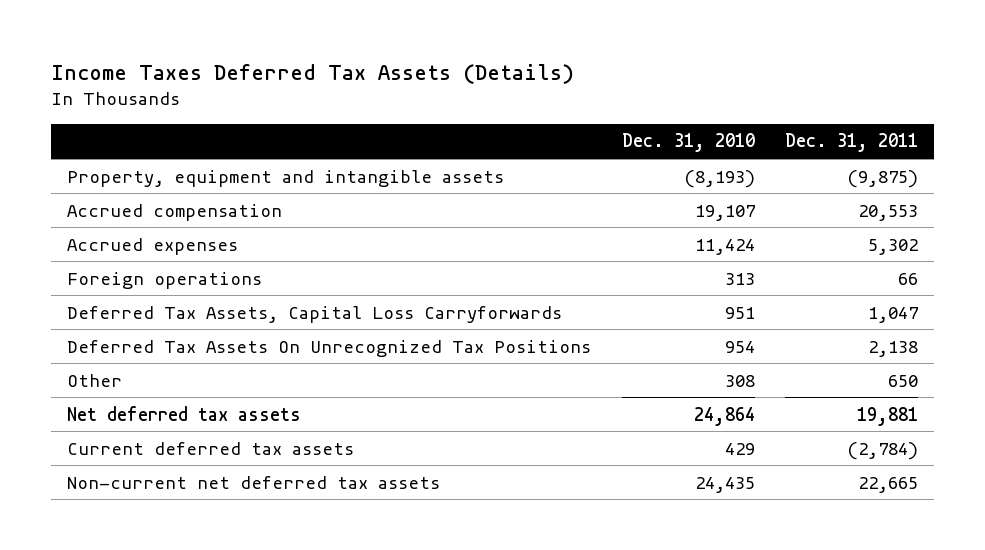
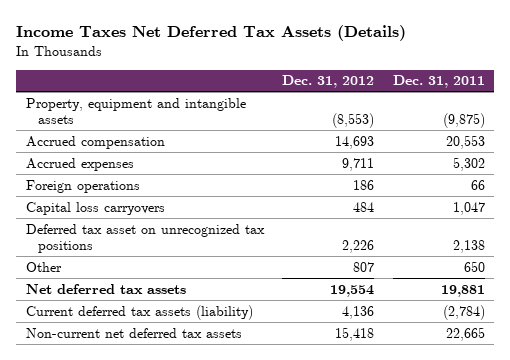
[51,64,575,85] Income Taxes Deferred Tax Assets (Details) -> [16,25,407,42] Income Taxes Net Deferred Tax Assets (Details)
[621,133,755,153] Dec. 31, 2010 -> none
none -> [282,75,375,89] Dec. 31, 2012
[66,305,562,323] Deferred Tax Assets, Capital Loss Carryforwards -> [25,201,165,215] Capital loss carryovers
[66,339,591,357] Deferred Tax Assets On Unrecognized Tax Positions -> [25,223,265,254] Deferred tax asset on unrecognized tax positions
[66,441,354,455] Current deferred tax assets -> [25,304,253,320] Current deferred tax assets (liability)

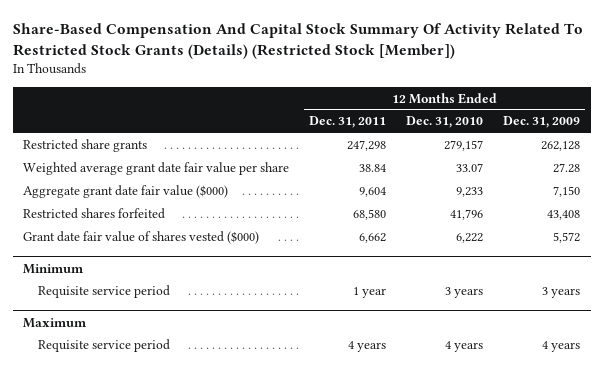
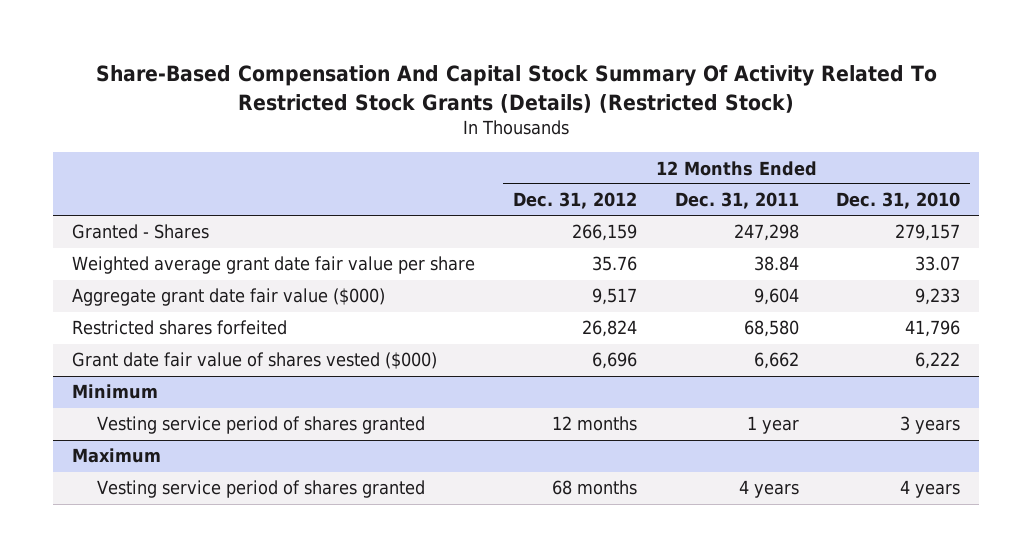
[12,22,583,60] Share-Based Compensation And Capital Stock Summary Of Activity Related To Restricted Stock Grants (Details) (Restricted Stock [Member]) -> [96,65,938,113] Share-Based Compensation And Capital Stock Summary Of Activity Related To Restricted Stock Grants (Details) (Restricted Stock)
[503,116,581,129] Dec. 31, 2009 -> none
none -> [512,192,637,210] Dec. 31, 2012
[22,138,147,152] Restricted share grants -> [72,224,210,240] Granted - Shares
[38,284,171,298] Requisite service period -> none
none -> [97,416,426,435] Vesting service period of shares granted
[38,338,171,352] Requisite service period -> none
none -> [97,480,426,499] Vesting service period of shares granted

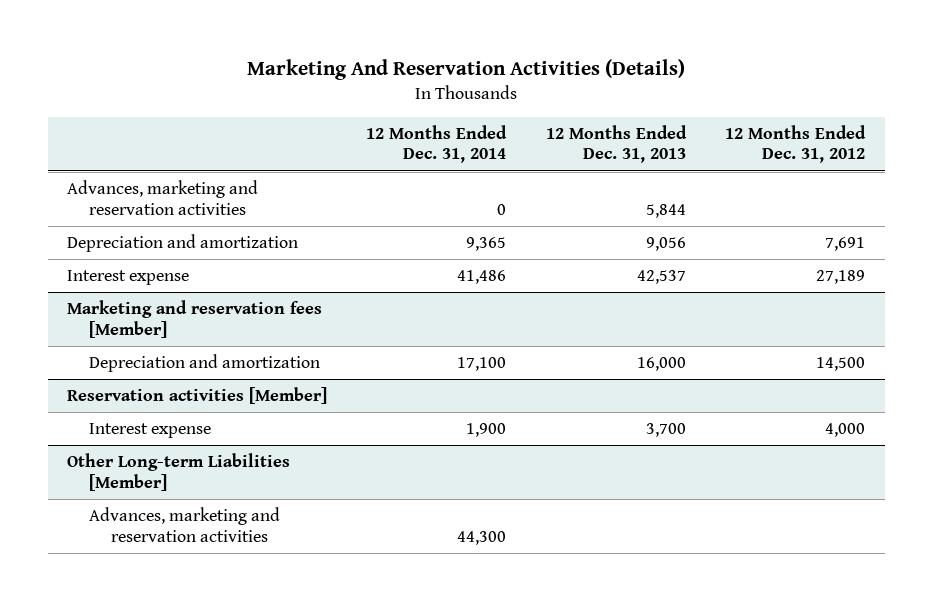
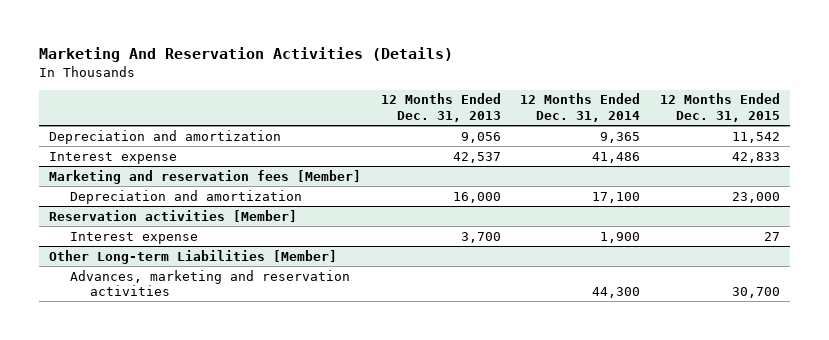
[725,124,867,164] 12 Months Ended Dec. 31, 2012 -> none
none -> [660,93,781,122] 12 Months Ended Dec. 31, 2015
[67,180,259,215] Advances, marketing and reservation activities -> none

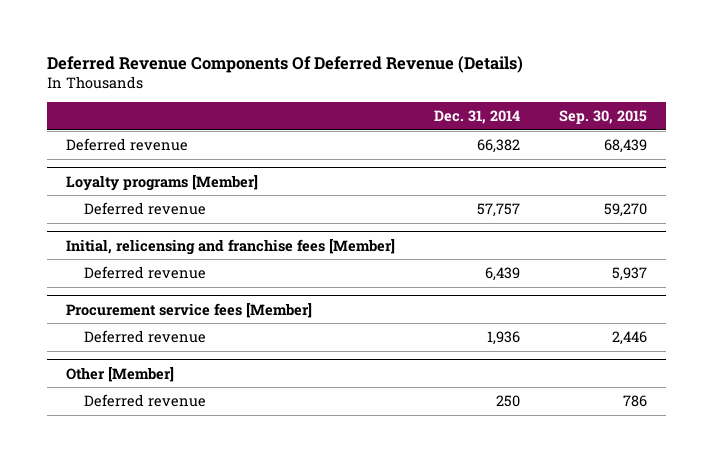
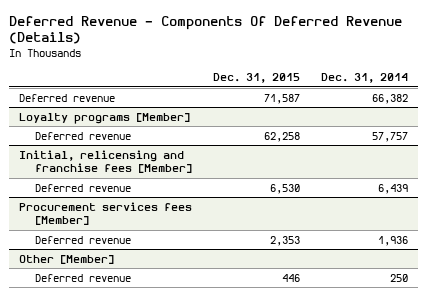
[46,55,523,73] Deferred Revenue Components Of Deferred Revenue (Details) -> [8,15,402,45] Deferred Revenue - Components Of Deferred Revenue (Details)
[558,110,647,125] Sep. 30, 2015 -> none
none -> [213,73,301,84] Dec. 31, 2015
[66,302,313,318] Procurement service fees [Member] -> [19,201,193,226] Procurement services fees [Member]

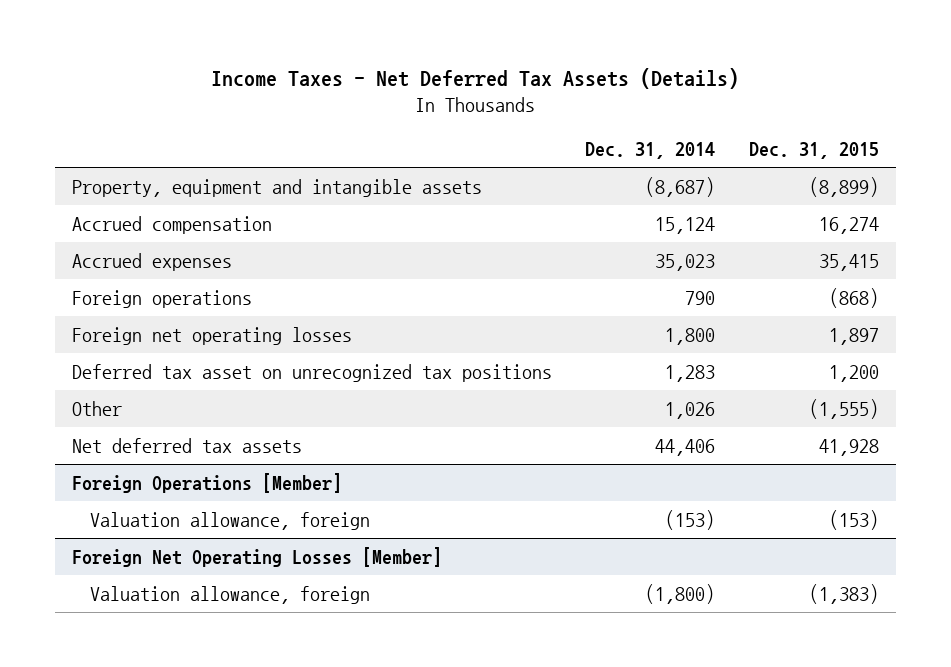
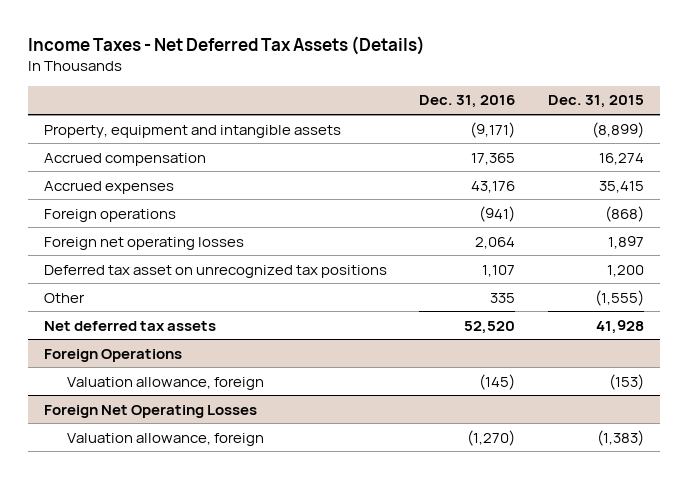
[585,141,716,159] Dec. 31, 2014 -> none
none -> [419,95,516,109] Dec. 31, 2016
[71,472,342,493] Foreign Operations [Member] -> [43,348,182,362] Foreign Operations
[71,546,442,567] Foreign Net Operating Losses [Member] -> [43,404,257,418] Foreign Net Operating Losses

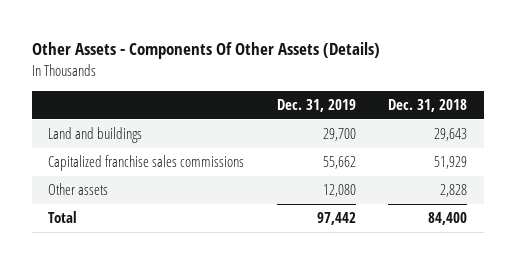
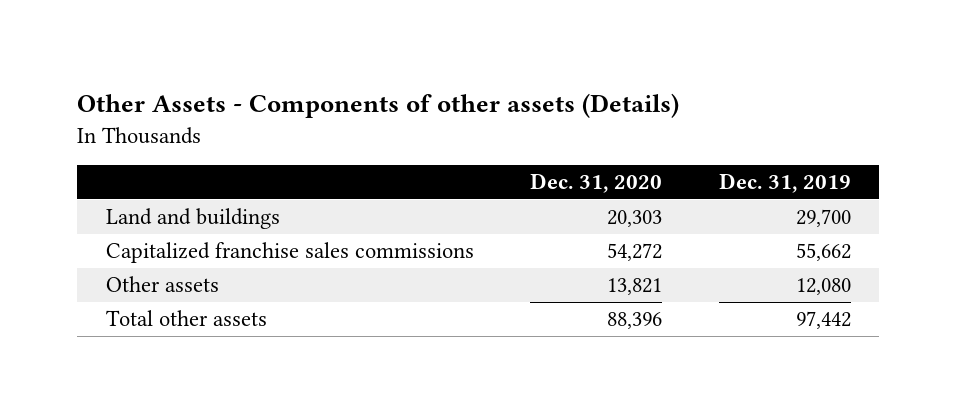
[32,42,381,60] Other Assets - Components Of Other Assets (Details) -> [77,93,680,119] Other Assets - Components of other assets (Details)
[388,98,468,112] Dec. 31, 2018 -> none
none -> [530,173,663,194] Dec. 31, 2020
[48,211,78,224] Total -> [105,310,267,327] Total other assets

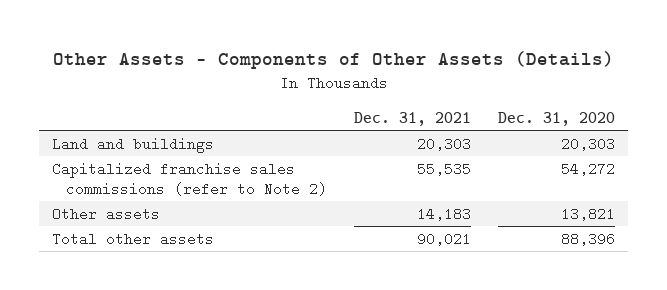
[77,93,680,119] Other Assets - Components of other assets (Details) -> [52,51,614,70] Other Assets - Components of Other Assets (Details)
[719,173,852,194] Dec. 31, 2019 -> none
none -> [354,111,472,126] Dec. 31, 2021
[105,242,474,264] Capitalized franchise sales commissions -> [52,161,328,196] Capitalized franchise sales commissions (refer to Note 2)

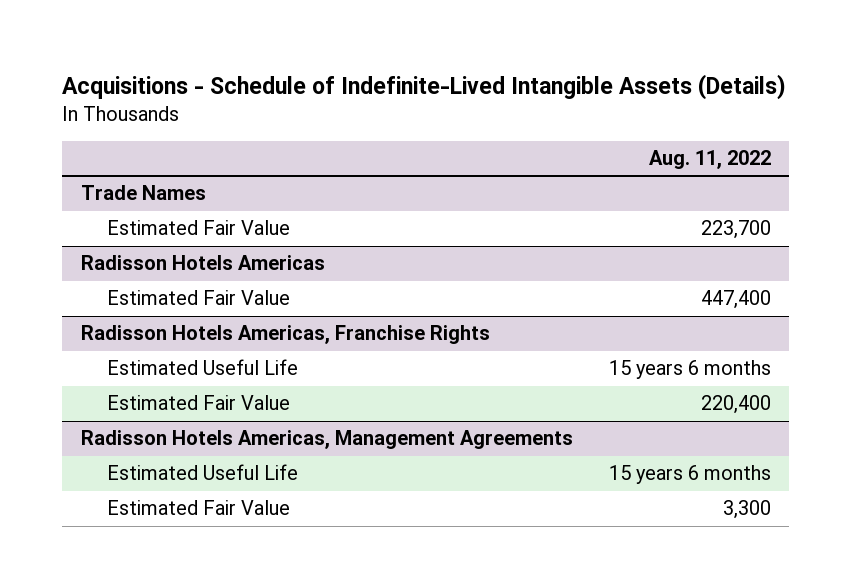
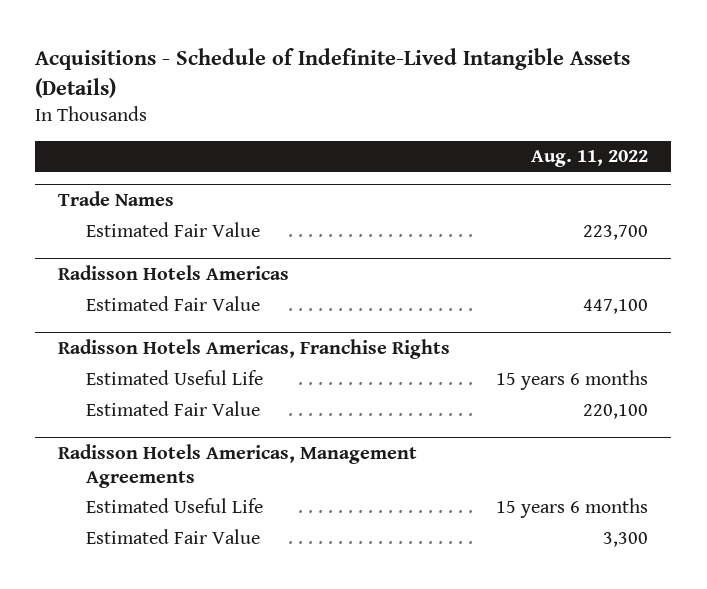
[700,290,771,310] 447,400 -> [583,299,649,315] 447,100
[700,395,771,415] 220,400 -> [583,404,649,420] 220,100

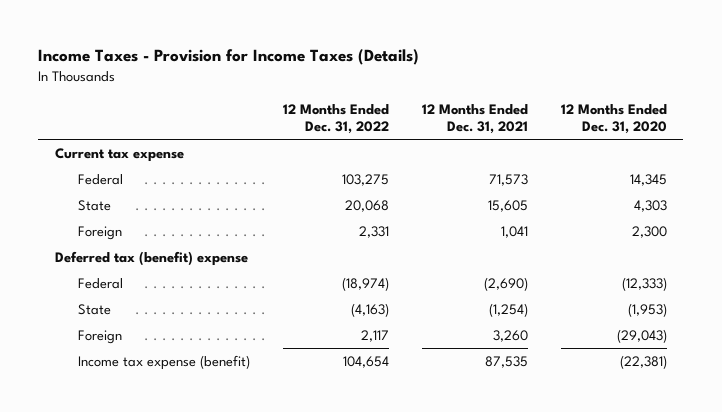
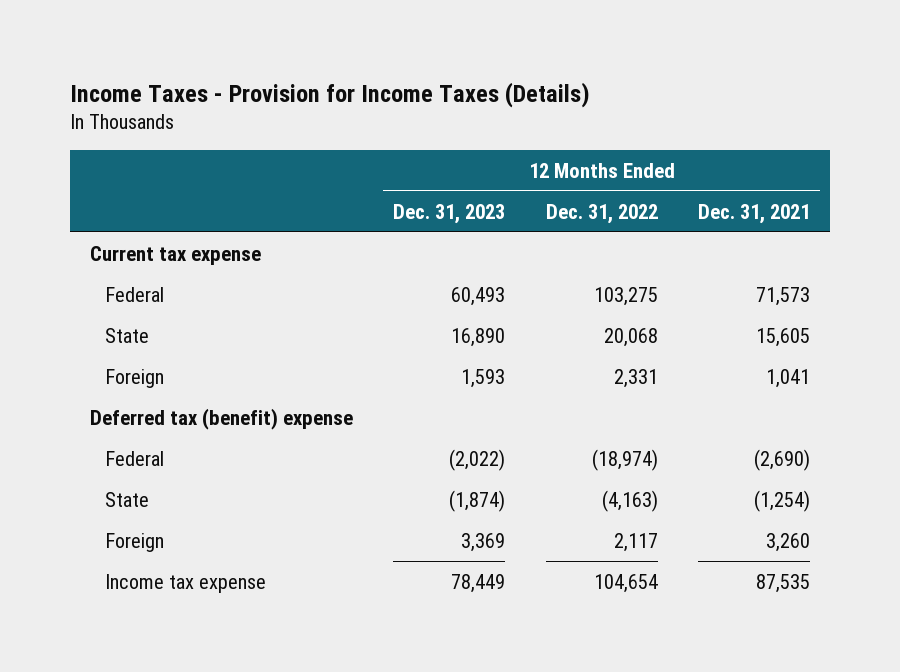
[560,103,667,134] 12 Months Ended Dec. 31, 2020 -> none
none -> [393,203,506,224] Dec. 31, 2023
[77,354,250,370] Income tax expense (benefit) -> [105,573,267,593] Income tax expense

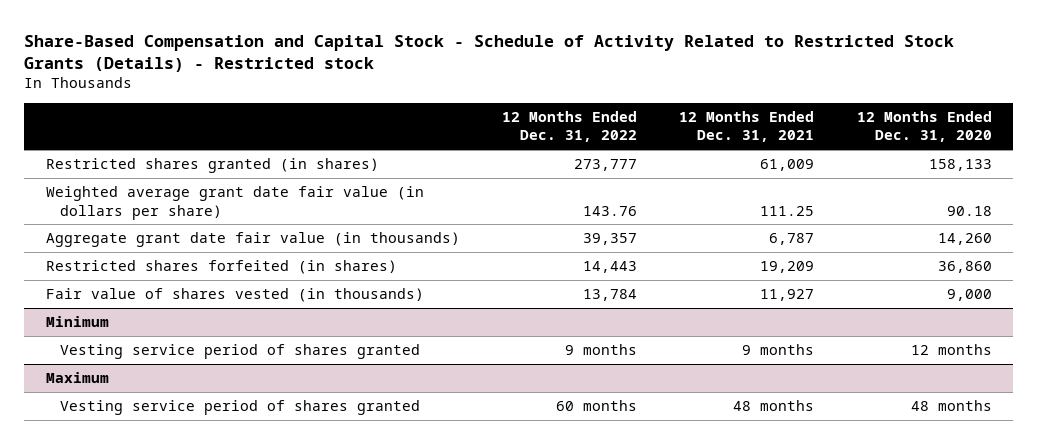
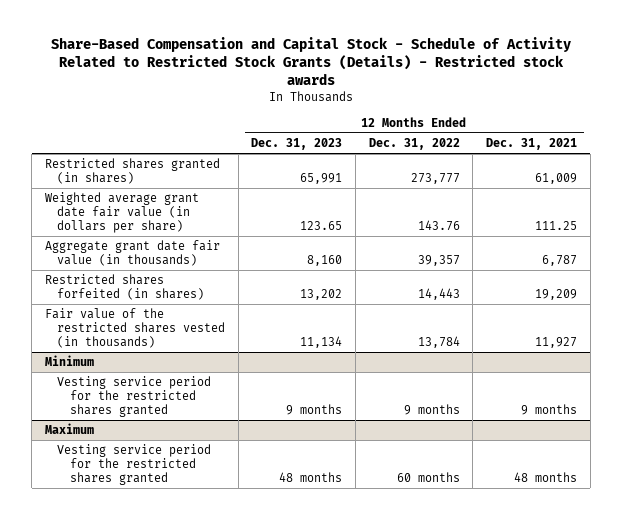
[24,34,955,73] Share-Based Compensation and Capital Stock - Schedule of Activity Related to Restricted Stock Grants (Details) - Restricted stock -> [50,37,571,86] Share-Based Compensation and Capital Stock - Schedule of Activity Related to Restricted Stock Grants (Details) - Restricted stock awards
[856,111,992,143] 12 Months Ended Dec. 31, 2020 -> none
none -> [251,137,343,150] Dec. 31, 2023
[45,288,424,303] Fair value of shares vested (in thousands) -> [44,308,226,349] Fair value of the restricted shares vested (in thousands)
[60,344,421,360] Vesting service period of shares granted -> [57,376,212,418] Vesting service period for the restricted shares granted
[60,400,421,416] Vesting service period of shares granted -> [57,444,212,486] Vesting service period for the restricted shares granted

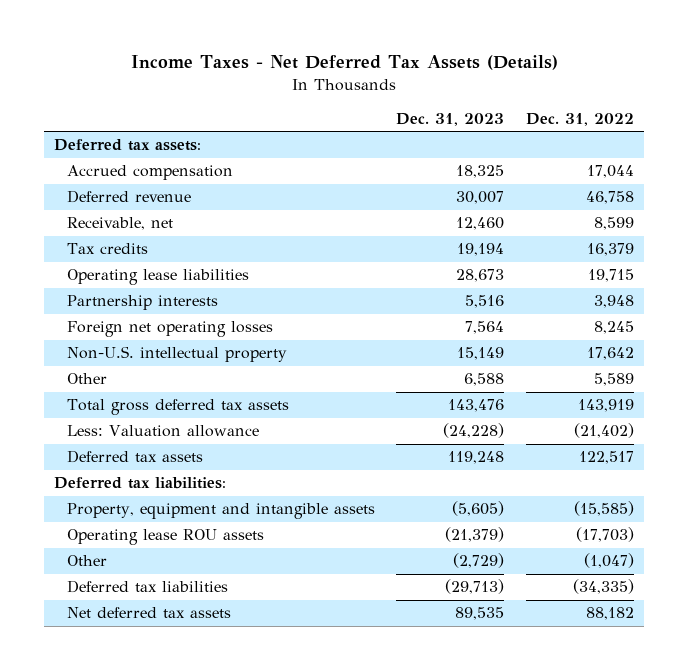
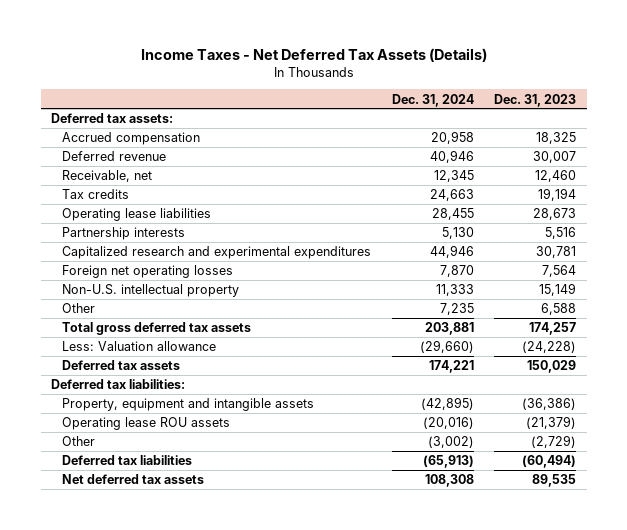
[525,112,634,126] Dec. 31, 2022 -> none
none -> [391,93,474,107] Dec. 31, 2024
none -> [62,246,372,260] Capitalized research and experimental expenditures
[448,399,505,413] 143,476 -> [529,322,577,336] 174,257
[448,451,505,465] 119,248 -> [527,360,577,374] 150,029
[452,501,505,517] (5,605) -> [522,398,577,411] (36,386)
[445,579,505,595] (29,713) -> [522,455,577,469] (60,494)

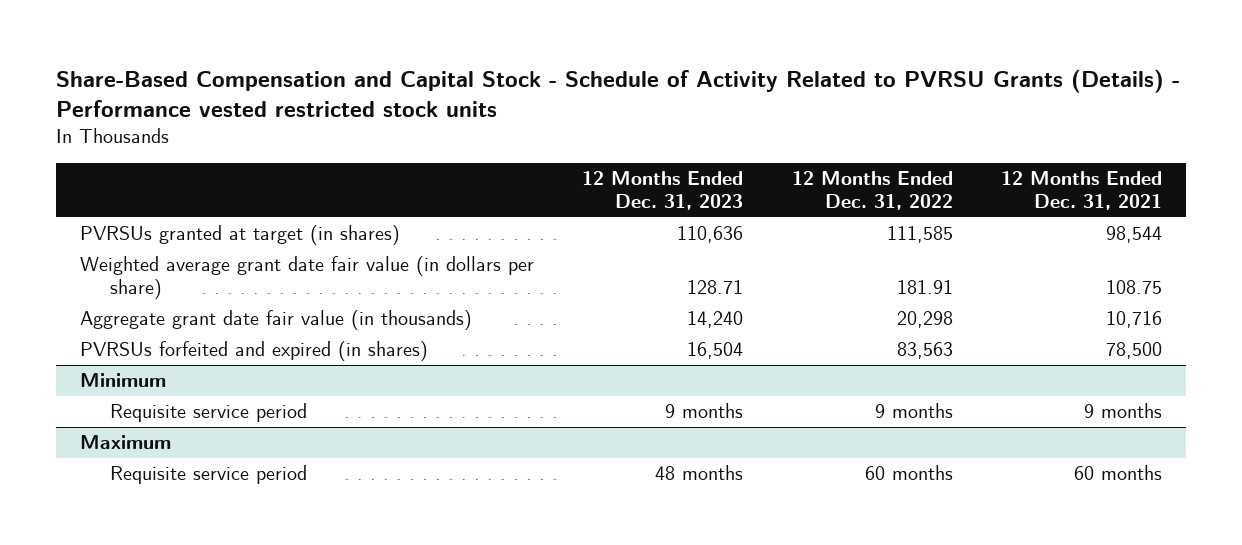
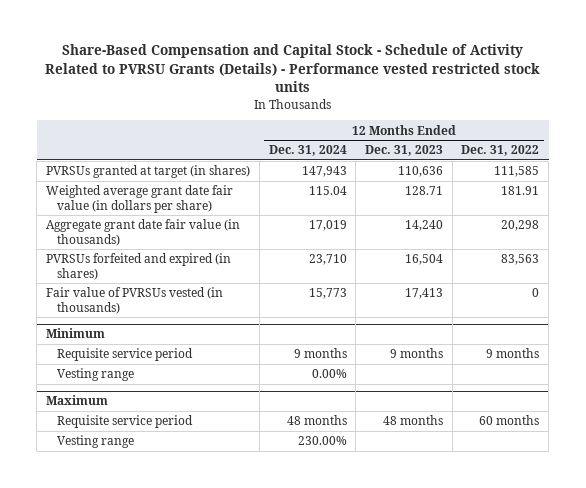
[1000,171,1162,210] 12 Months Ended Dec. 31, 2021 -> none
none -> [268,145,347,157] Dec. 31, 2024
none -> [46,287,224,314] Fair value of PVRSUs vested (in thousands)
none -> [56,368,134,382] Vesting range
none -> [56,435,134,449] Vesting range

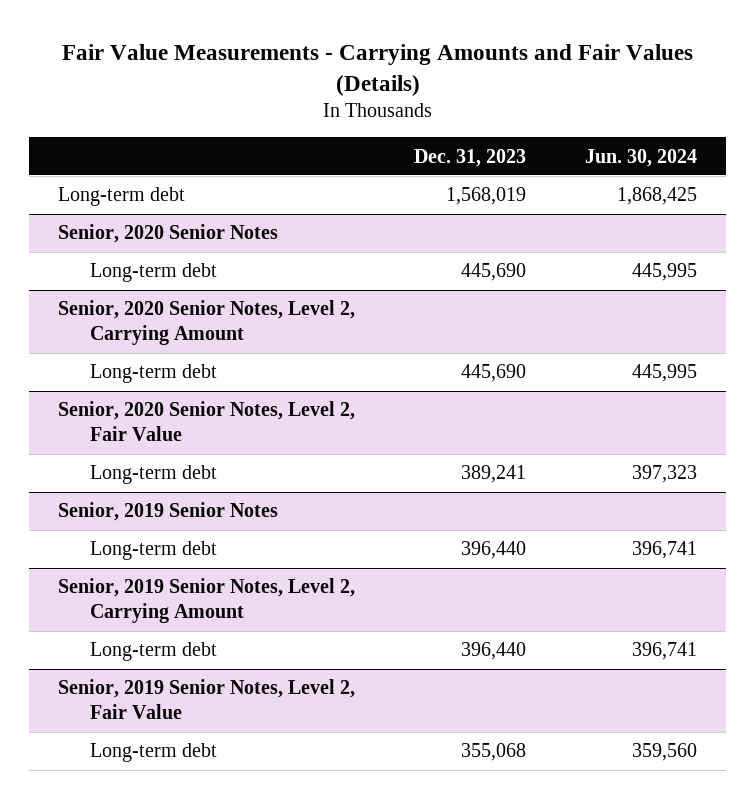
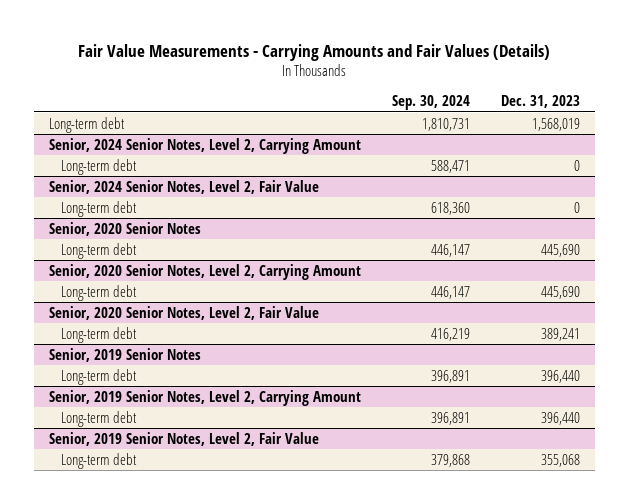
[584,148,697,167] Jun. 30, 2024 -> none
none -> [391,95,470,111] Sep. 30, 2024
none -> [49,137,362,154] Senior, 2024 Senior Notes, Level 2, Carrying Amount
none -> [61,158,138,175] Long-term debt
none -> [49,179,320,194] Senior, 2024 Senior Notes, Level 2, Fair Value
none -> [61,200,138,217] Long-term debt

